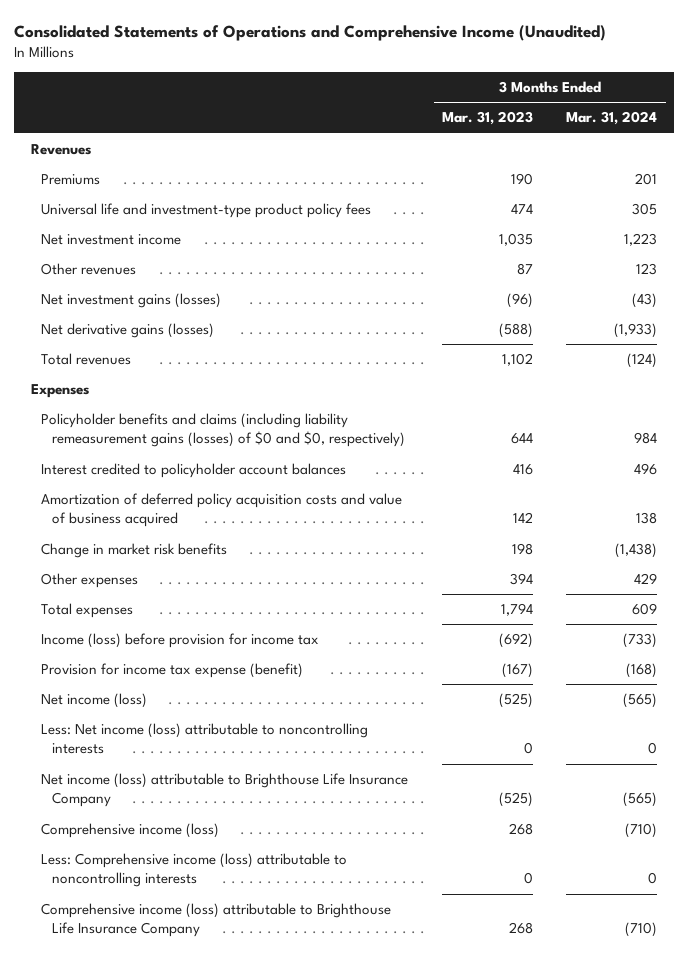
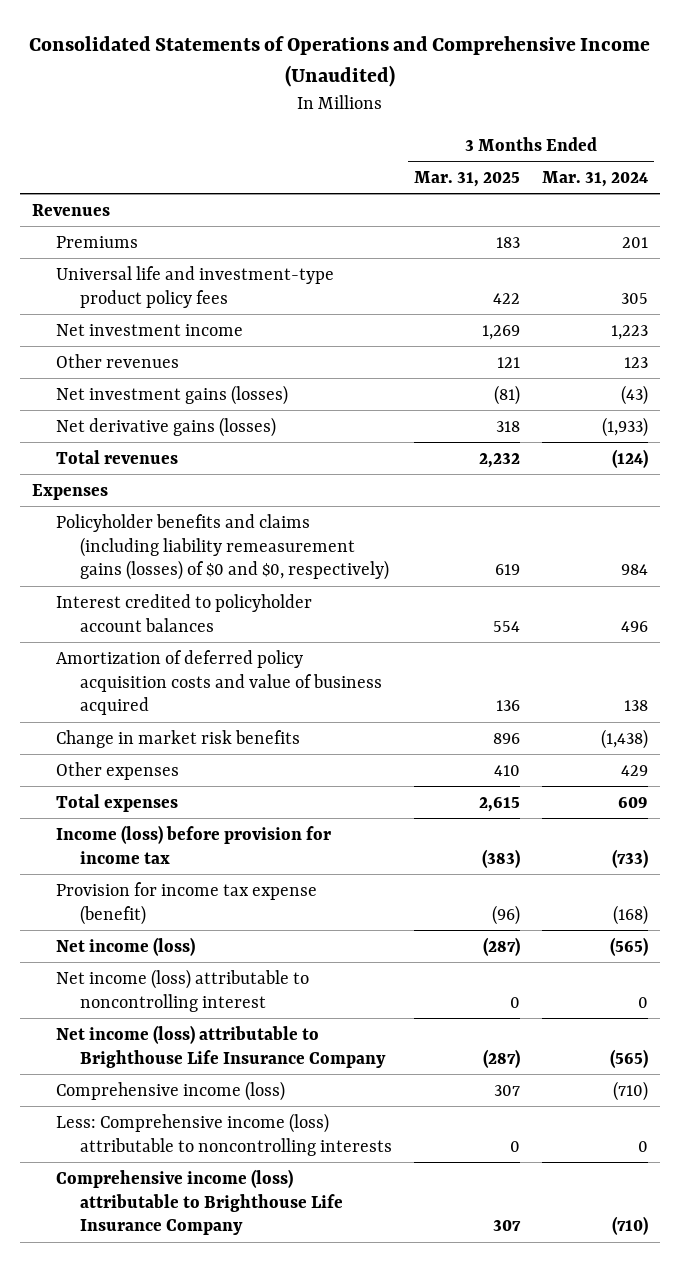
[441,111,533,126] Mar. 31, 2023 -> none
none -> [413,170,520,187] Mar. 31, 2025
[41,723,369,755] Less: Net income (loss) attributable to noncontrolling interests -> [55,968,309,1012] Net income (loss) attributable to noncontrolling interest

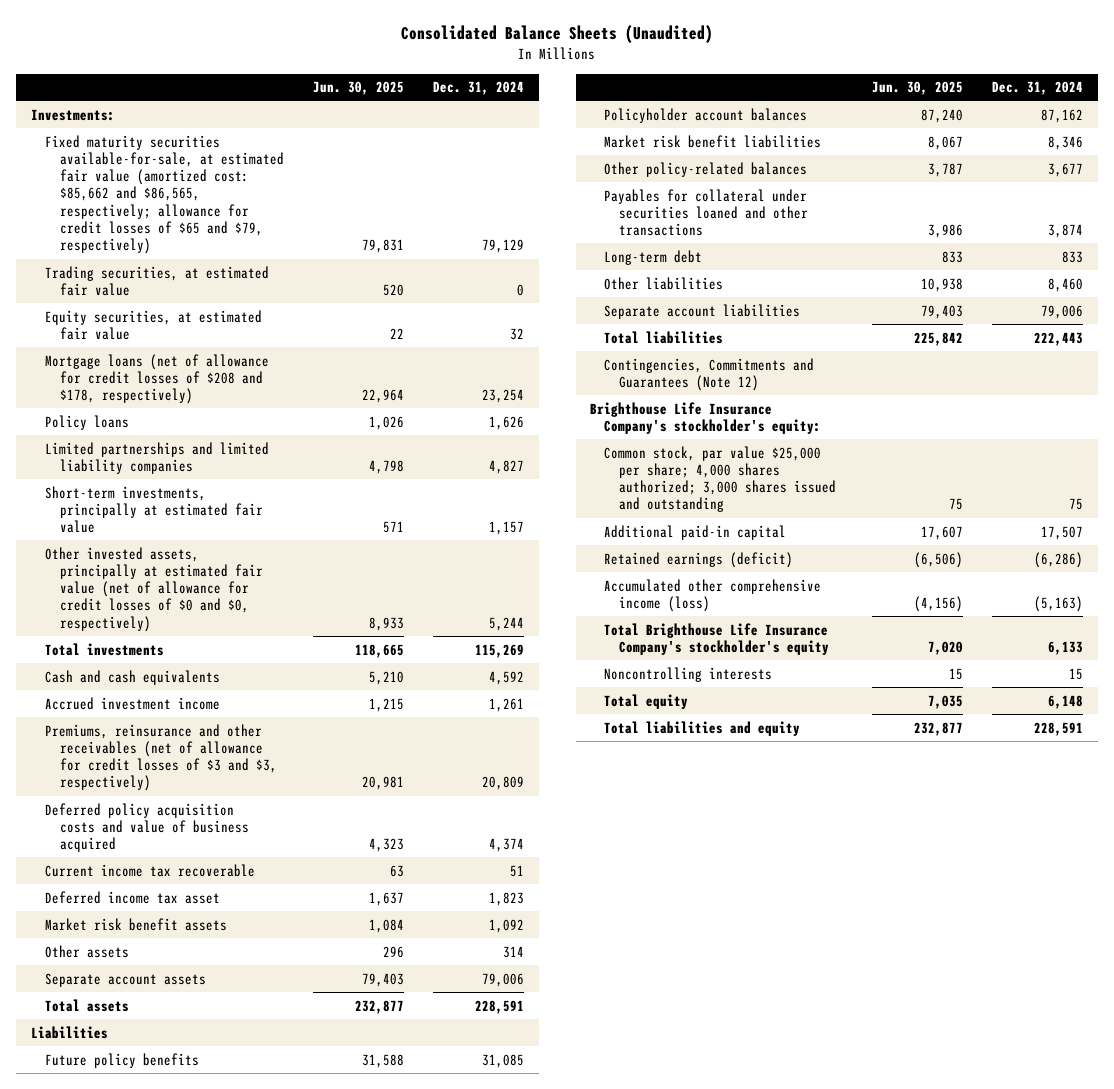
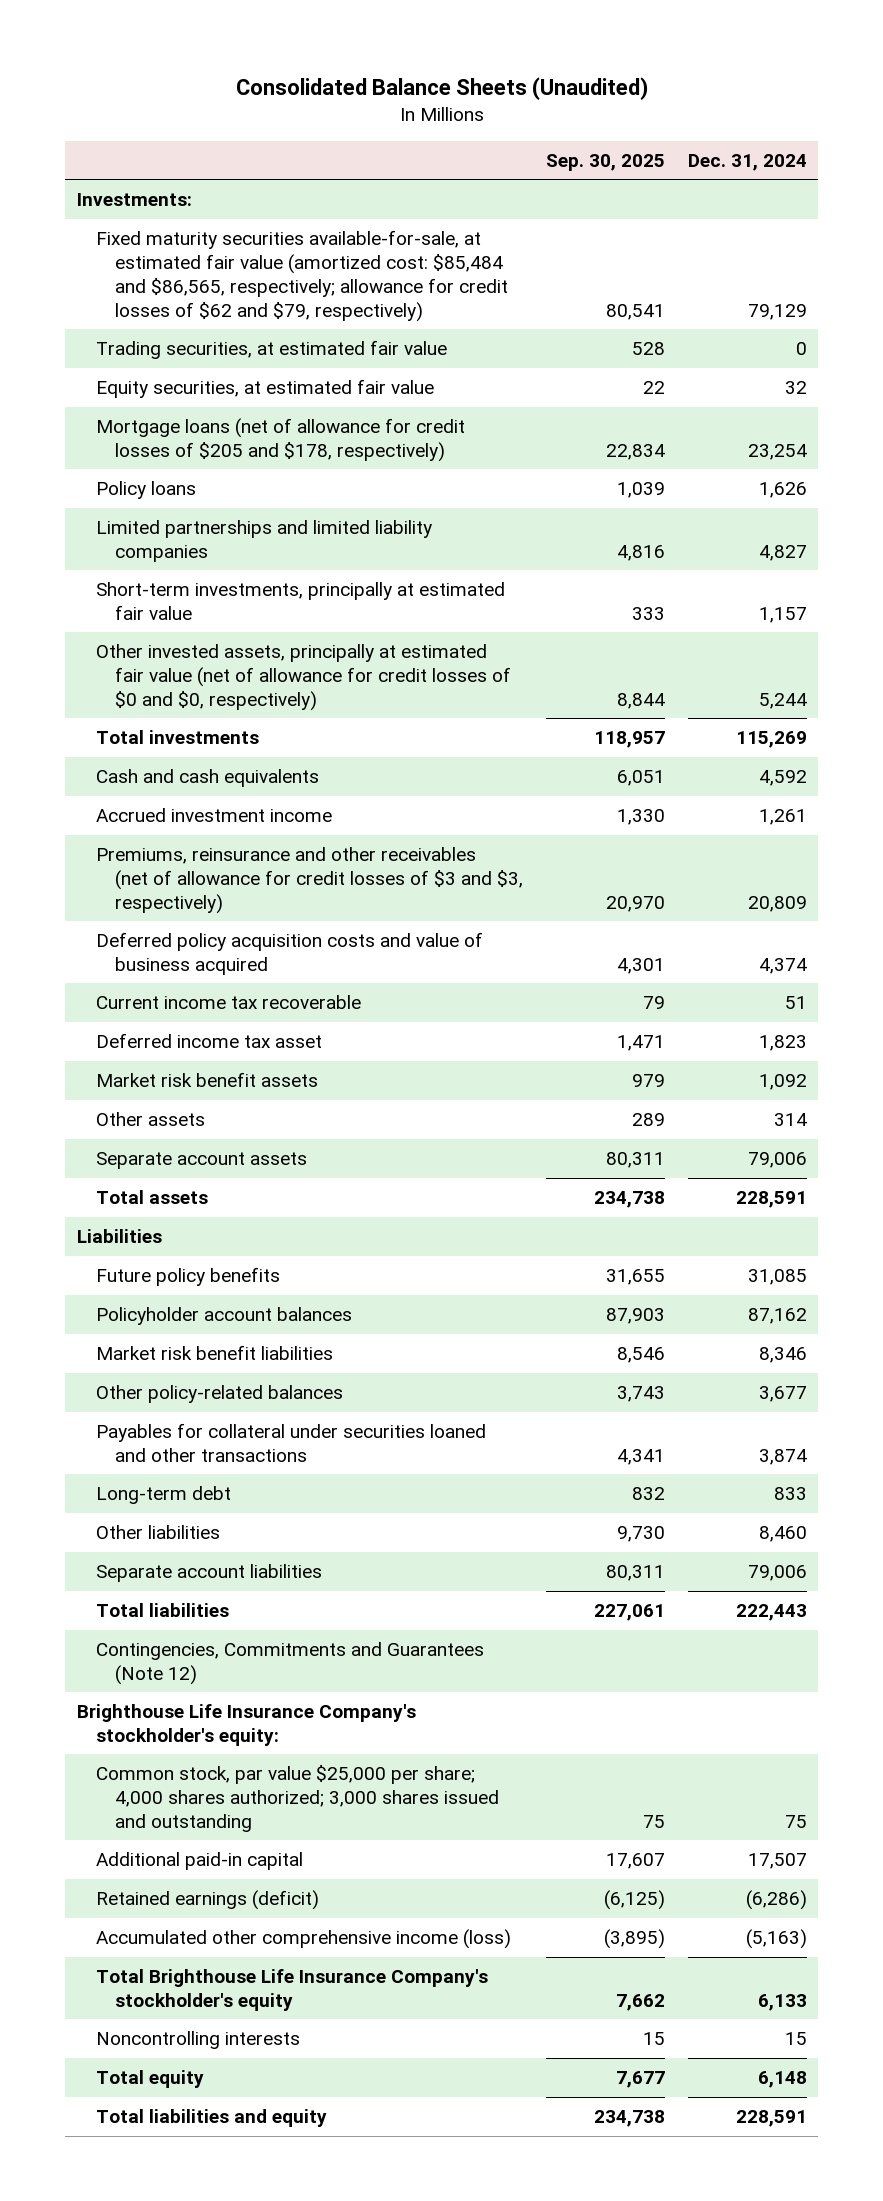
[313,81,405,96] Jun. 30, 2025 -> none
none -> [546,153,666,171] Sep. 30, 2025
[45,134,284,255] Fixed maturity securities available-for-sale, at estimated fair value (amortized cost: $85,662 and $86,565, respectively; allowance for credit losses of $65 and $79, respectively) -> [96,230,509,322] Fixed maturity securities available-for-sale, at estimated fair value (amortized cost: $85,484 and $86,565, respectively; allowance for credit losses of $62 and $79, respectively)
[45,353,270,405] Mortgage loans (net of allowance for credit losses of $208 and $178, respectively) -> [96,418,466,463] Mortgage loans (net of allowance for credit losses of $205 and $178, respectively)

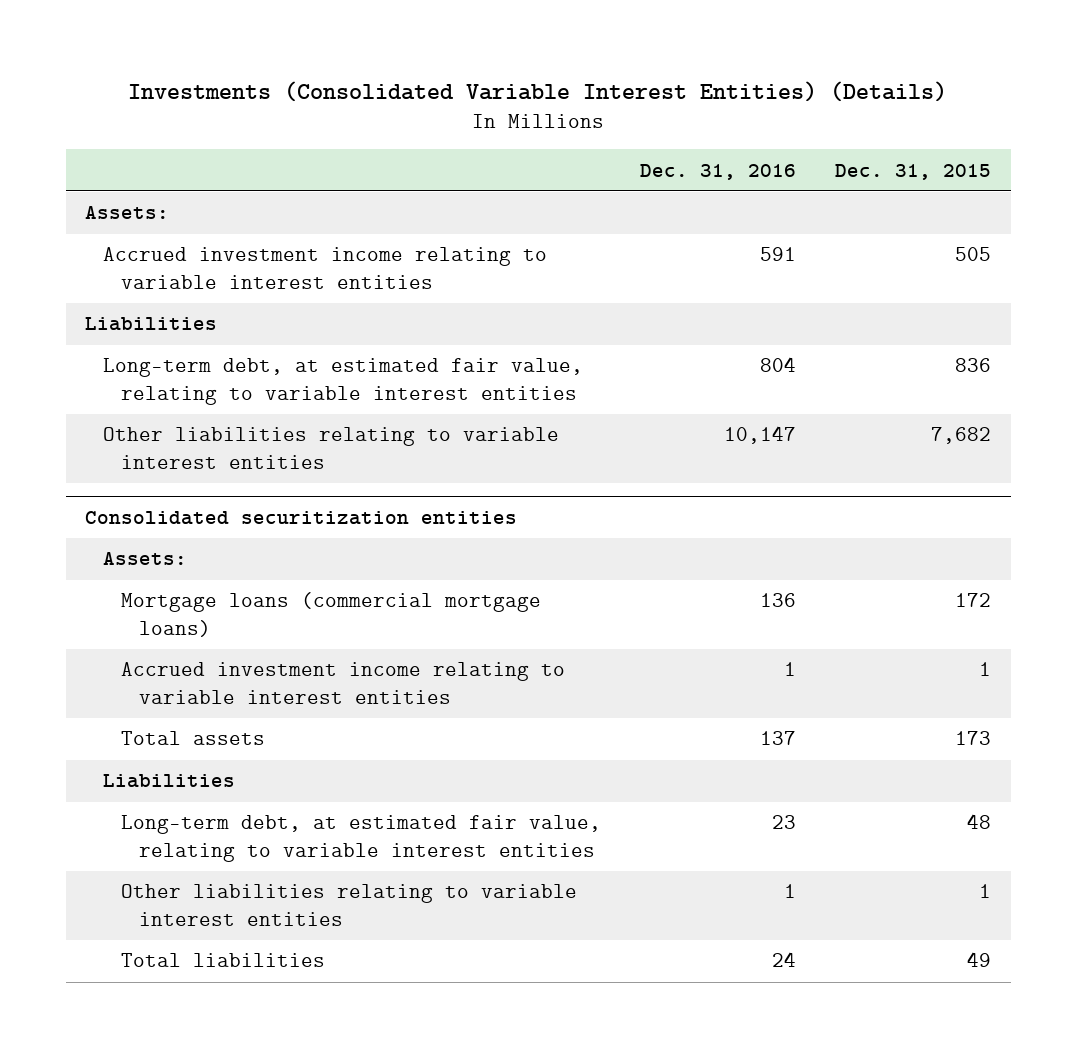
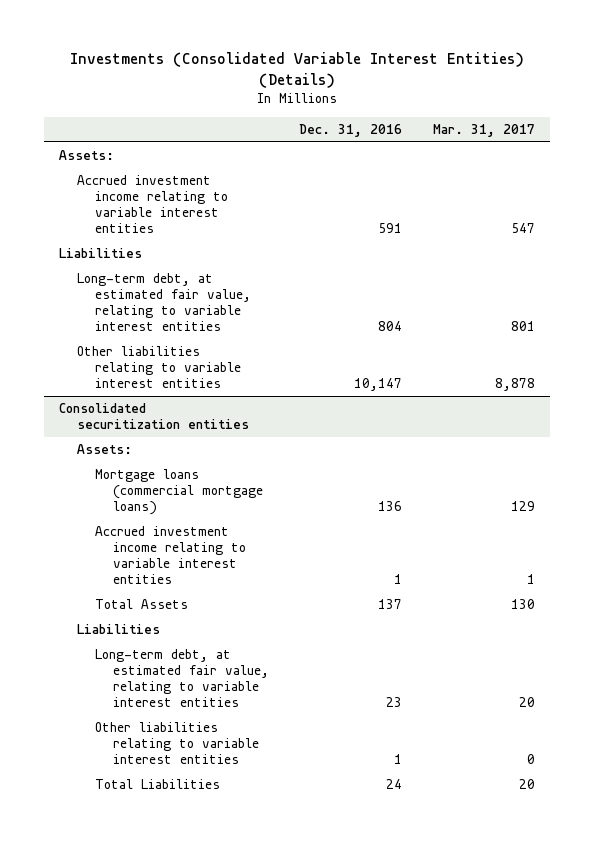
[835,163,992,180] Dec. 31, 2015 -> none
none -> [432,123,535,137] Mar. 31, 2017
[120,731,265,746] Total assets -> [94,599,188,610] Total Assets
[120,953,325,968] Total liabilities -> [94,779,220,790] Total Liabilities

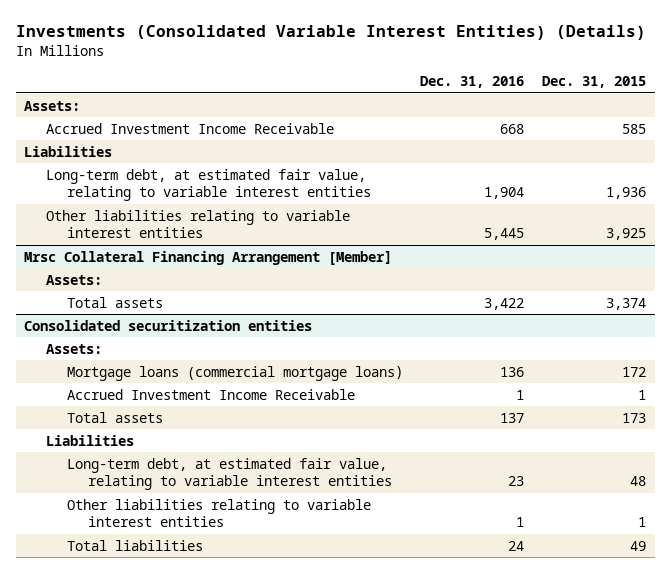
[432,123,535,137] Mar. 31, 2017 -> none
none -> [541,76,646,89] Dec. 31, 2015
[76,175,228,233] Accrued investment income relating to variable interest entities -> [45,122,334,134] Accrued Investment Income Receivable
[378,222,403,233] 591 -> [500,123,525,134] 668
[378,320,403,331] 804 -> [484,187,525,200] 1,904
[354,378,403,392] 10,147 -> [484,228,525,241] 5,445
none -> [24,250,393,265] Mrsc Collateral Financing Arrangement [Member]
none -> [45,274,102,285] Assets:
none -> [66,296,163,308] Total assets
[94,526,246,584] Accrued investment income relating to variable interest entities -> [66,388,355,400] Accrued Investment Income Receivable
[94,599,188,610] Total Assets -> [66,411,163,423] Total assets
[94,779,220,790] Total Liabilities -> [66,539,203,551] Total liabilities

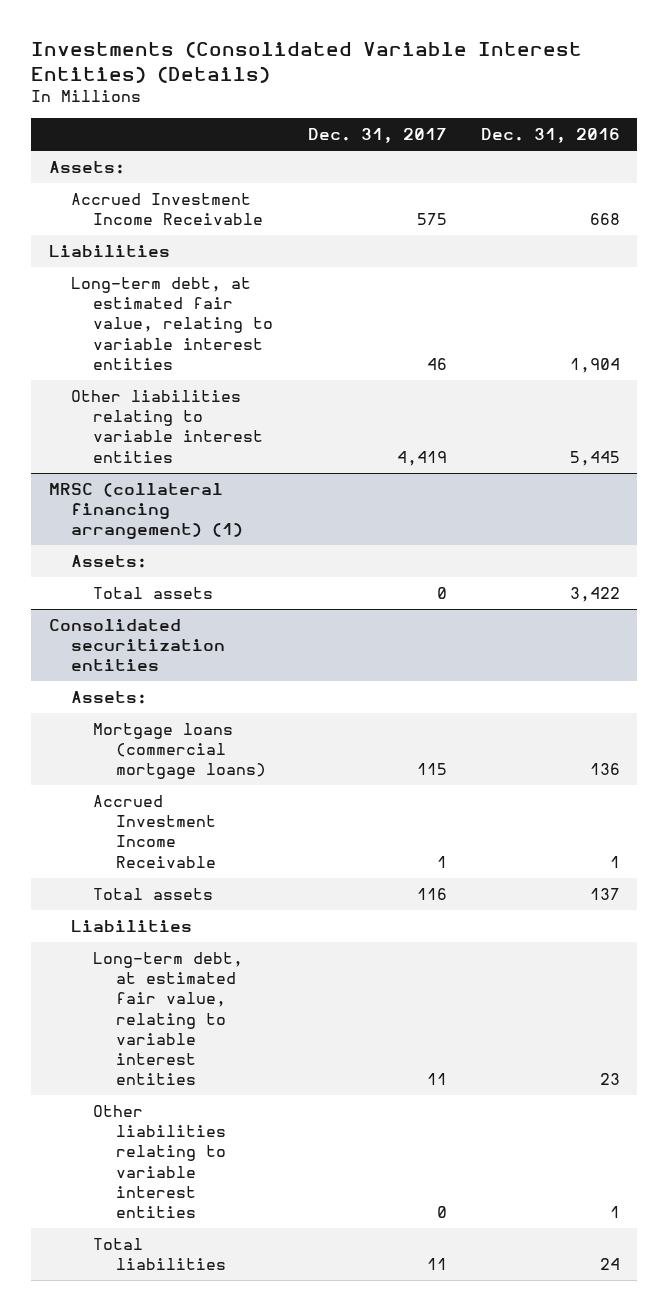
[541,76,646,89] Dec. 31, 2015 -> none
none -> [307,128,447,144] Dec. 31, 2017
[24,250,393,265] Mrsc Collateral Financing Arrangement [Member] -> [48,483,243,540] MRSC (collateral financing arrangement) (1)

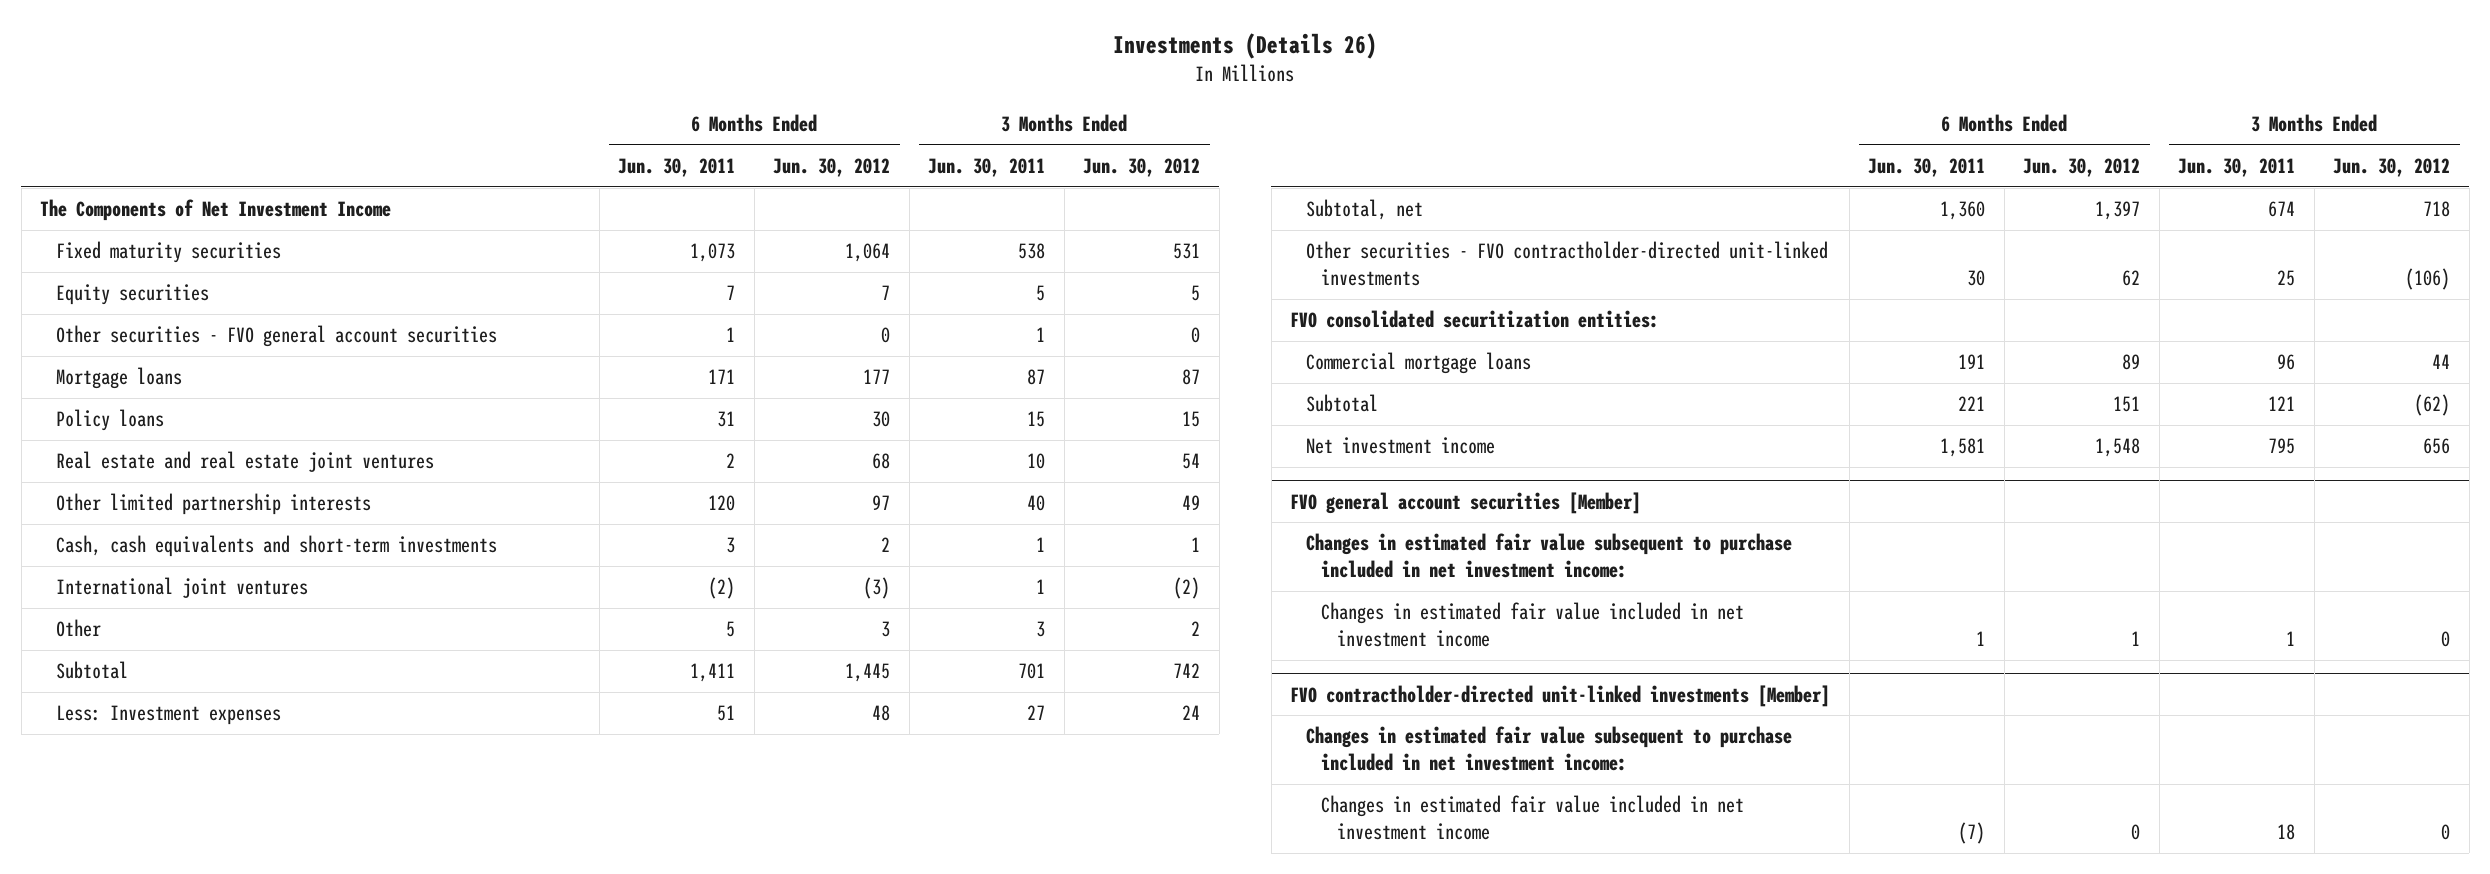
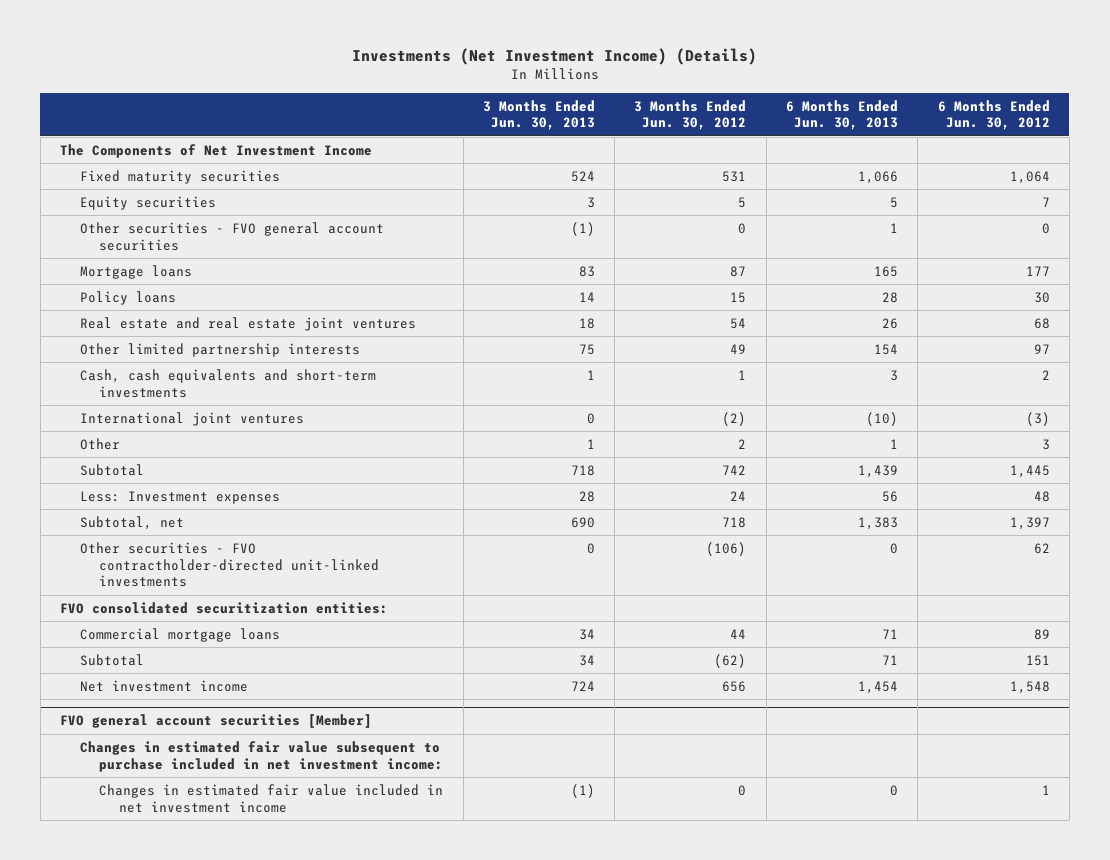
[1113,33,1378,60] Investments (Details 26) -> [351,48,757,66] Investments (Net Investment Income) (Details)
[618,157,736,177] Jun. 30, 2011 -> none
[928,157,1046,177] Jun. 30, 2011 -> none
none -> [482,99,595,131] 3 Months Ended Jun. 30, 2013
none -> [786,99,899,131] 6 Months Ended Jun. 30, 2013
[1290,684,1831,707] FVO contractholder-directed unit-linked investments [Member] -> none
[1305,726,1792,771] Changes in estimated fair value subsequent to purchase included in net investment income: -> none
[1321,795,1745,840] Changes in estimated fair value included in net investment income -> none

